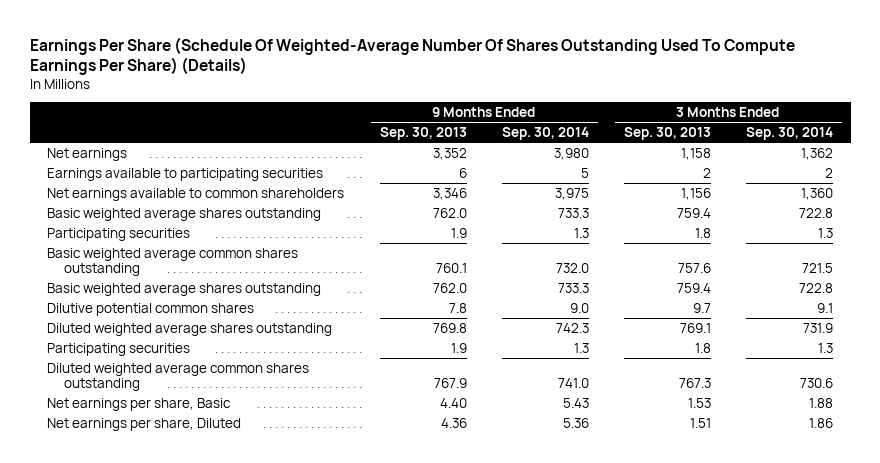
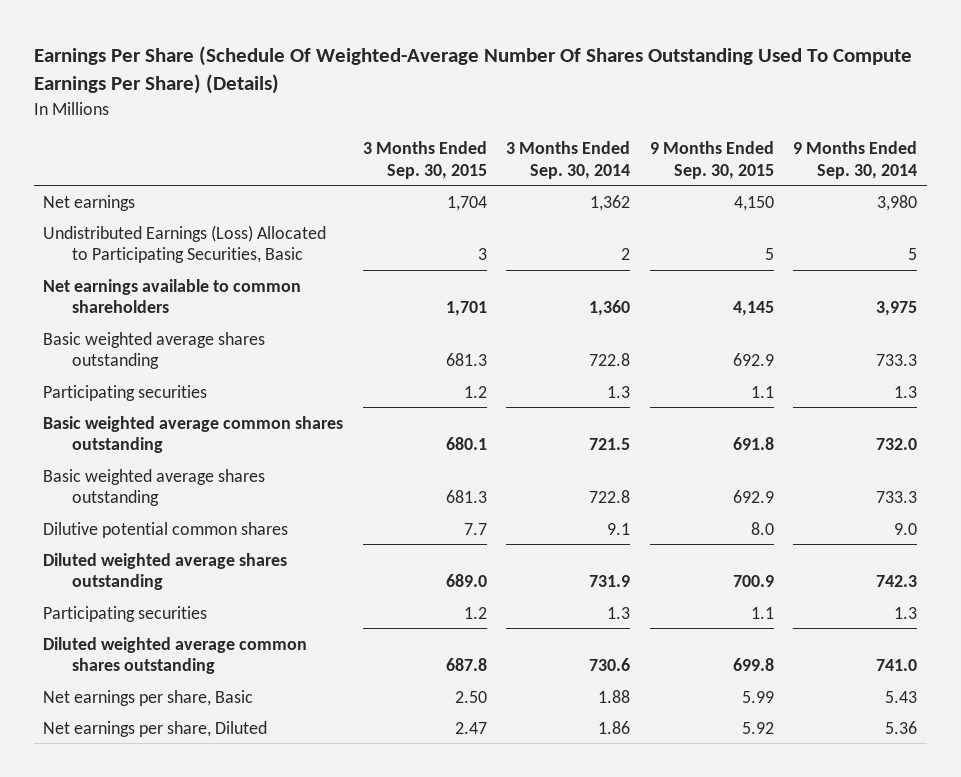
[379,127,467,141] Sep. 30, 2013 -> none
[623,127,711,141] Sep. 30, 2013 -> none
none -> [362,141,487,179] 3 Months Ended Sep. 30, 2015
none -> [649,141,774,179] 9 Months Ended Sep. 30, 2015
[47,167,324,181] Earnings available to participating securities -> none
none -> [43,224,327,263] Undistributed Earnings (Loss) Allocated to Participating Securities, Basic

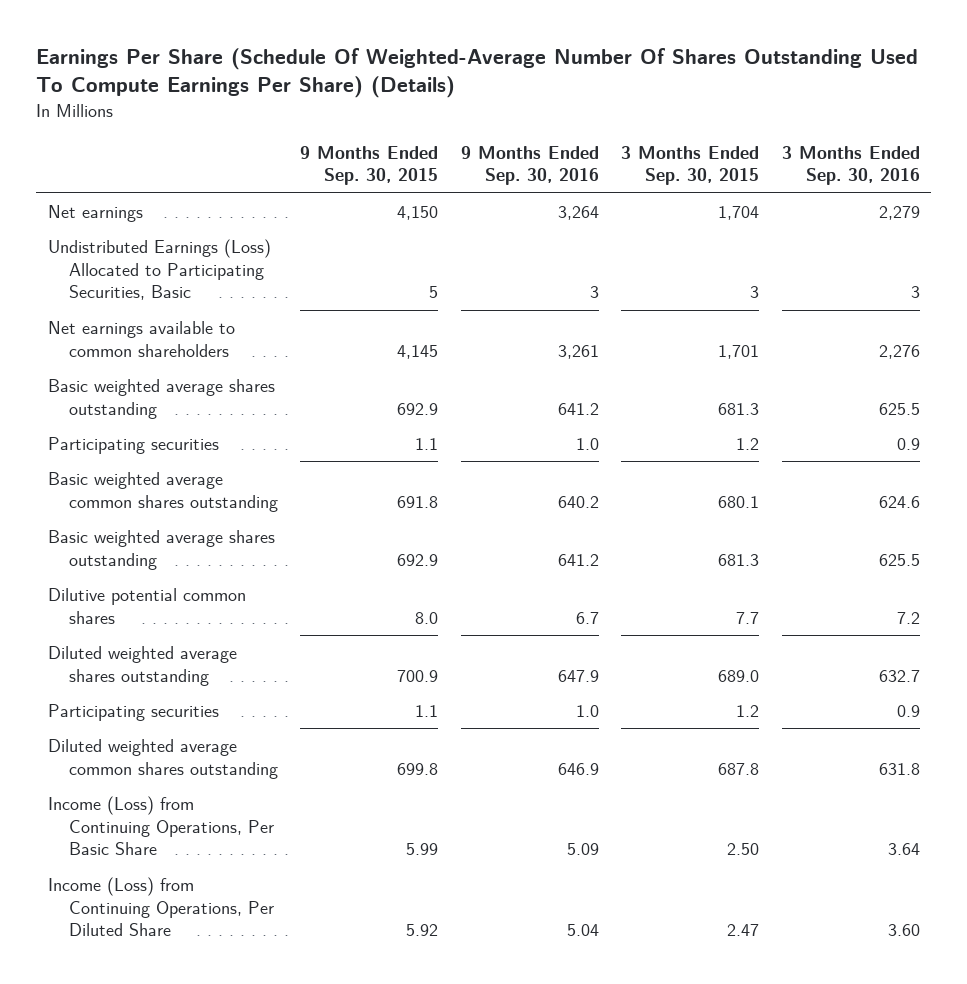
[506,141,631,179] 3 Months Ended Sep. 30, 2014 -> none
[793,141,918,179] 9 Months Ended Sep. 30, 2014 -> none
none -> [460,145,599,186] 9 Months Ended Sep. 30, 2016
none -> [781,145,920,186] 3 Months Ended Sep. 30, 2016
[43,689,254,706] Net earnings per share, Basic -> [47,796,274,856] Income (Loss) from Continuing Operations, Per Basic Share
[43,720,268,737] Net earnings per share, Diluted -> [47,877,274,937] Income (Loss) from Continuing Operations, Per Diluted Share

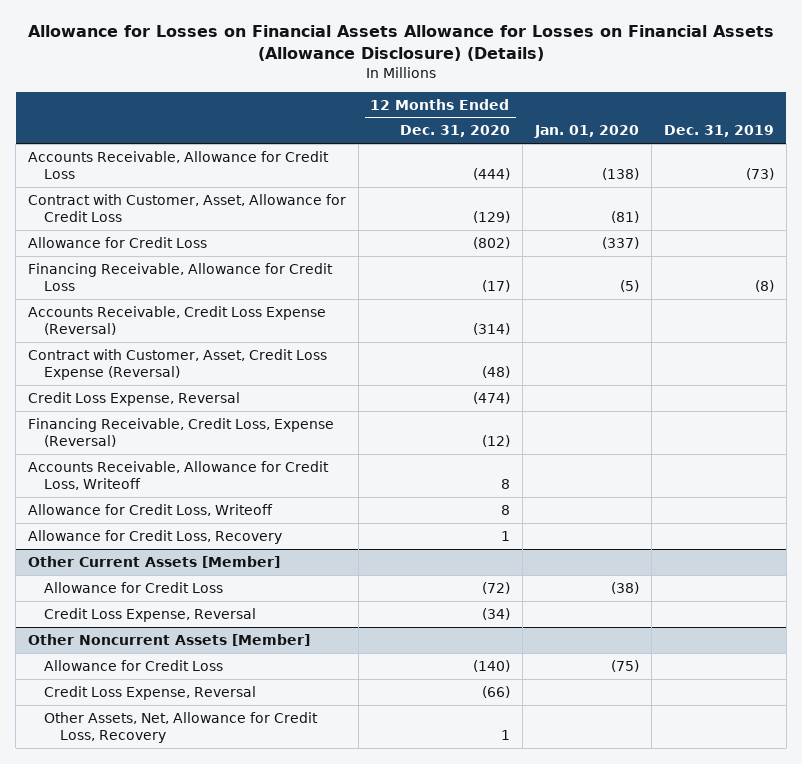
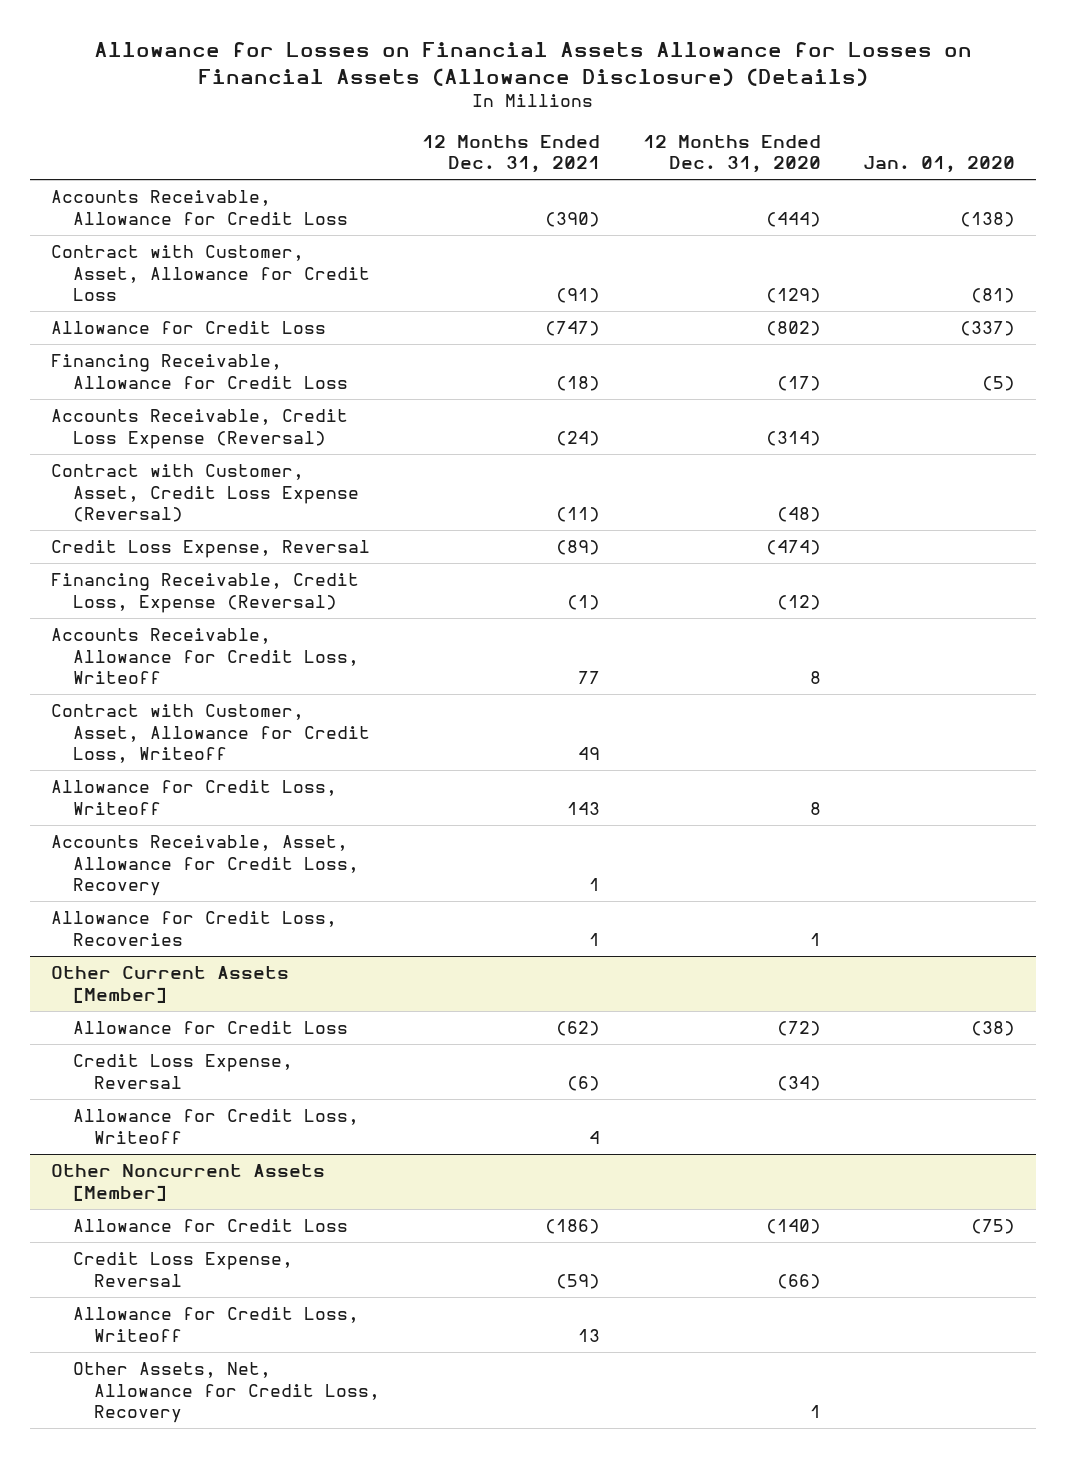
[663,125,774,138] Dec. 31, 2019 -> none
none -> [422,134,601,174] 12 Months Ended Dec. 31, 2021
none -> [51,704,370,763] Contract with Customer, Asset, Allowance for Credit Loss, Writeoff
none -> [51,835,359,896] Accounts Receivable, Asset, Allowance for Credit Loss, Recovery
[28,530,283,545] Allowance for Credit Loss, Recovery -> [51,911,338,946] Allowance for Credit Loss, Recoveries
none -> [72,1109,359,1144] Allowance for Credit Loss, Writeoff
none -> [72,1307,359,1342] Allowance for Credit Loss, Writeoff

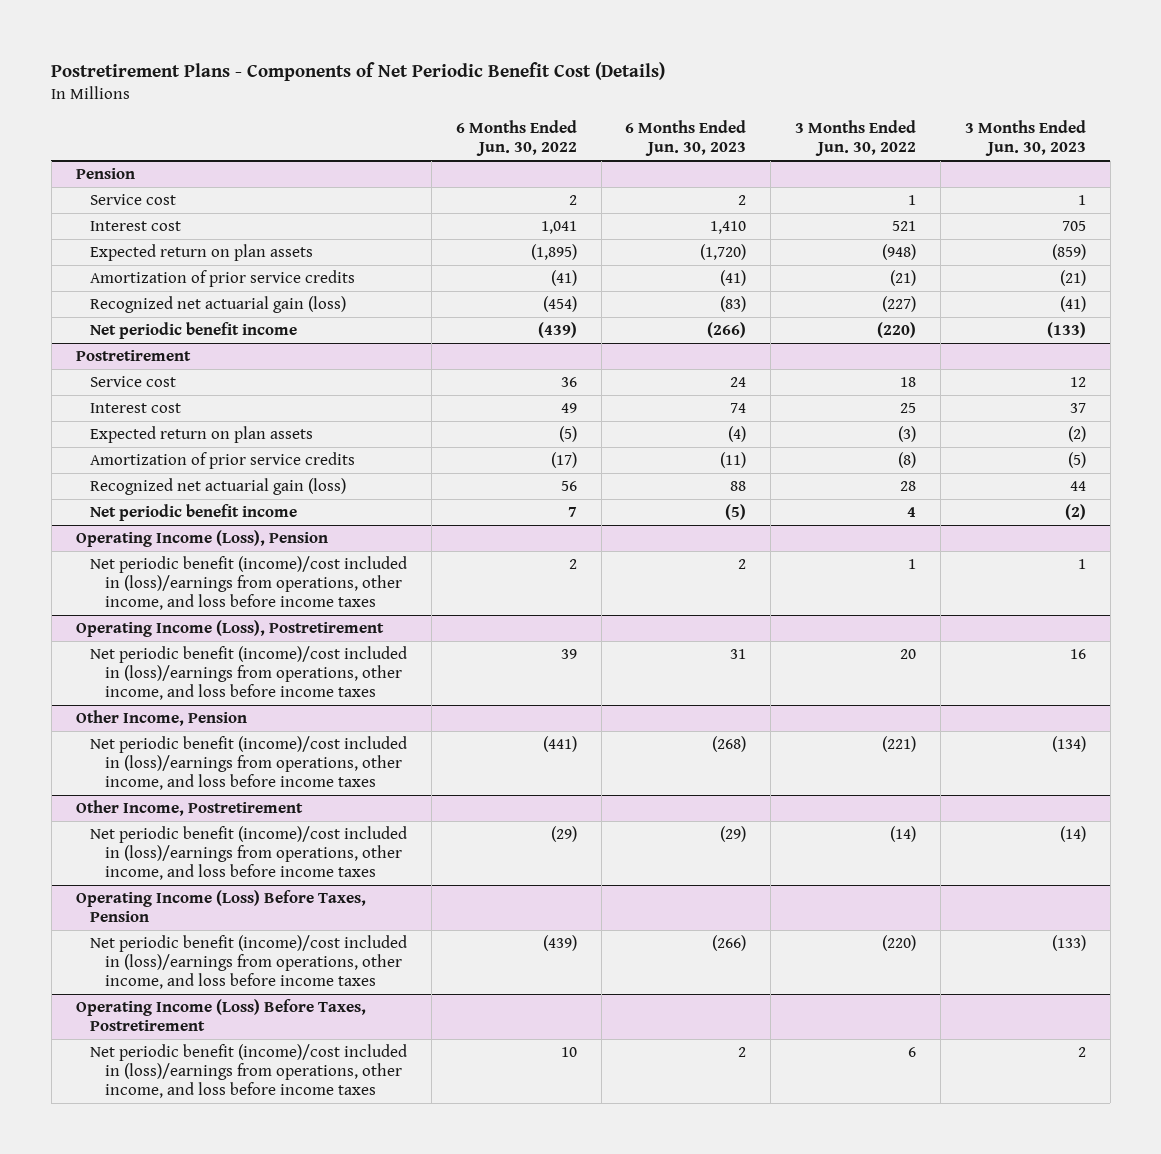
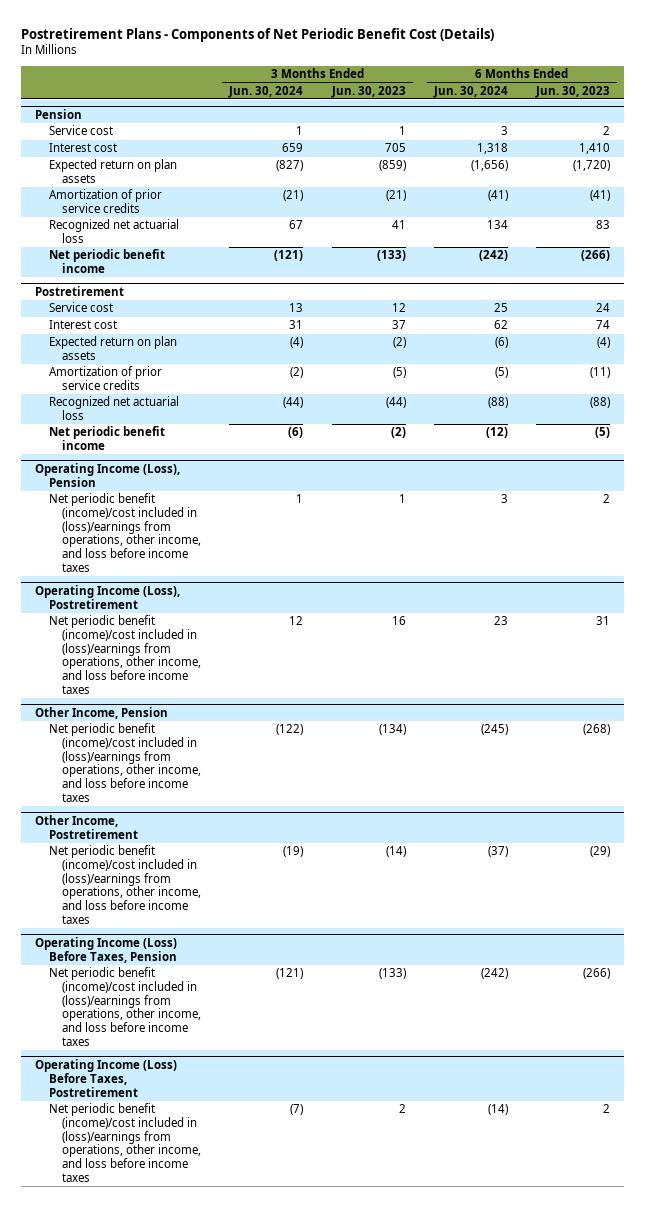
[455,120,577,157] 6 Months Ended Jun. 30, 2022 -> none
[795,120,917,157] 3 Months Ended Jun. 30, 2022 -> none
none -> [228,85,304,98] Jun. 30, 2024
none -> [432,85,508,98] Jun. 30, 2024
[90,296,347,314] Recognized net actuarial gain (loss) -> [48,219,179,244] Recognized net actuarial loss
[720,296,747,313] (83) -> [596,220,611,230] 83
[1059,296,1086,313] (41) -> [391,220,406,230] 41
[90,478,347,496] Recognized net actuarial gain (loss) -> [48,396,179,421] Recognized net actuarial loss
[730,481,747,492] 88 -> [590,397,611,409] (88)
[1069,481,1086,492] 44 -> [385,397,406,409] (44)

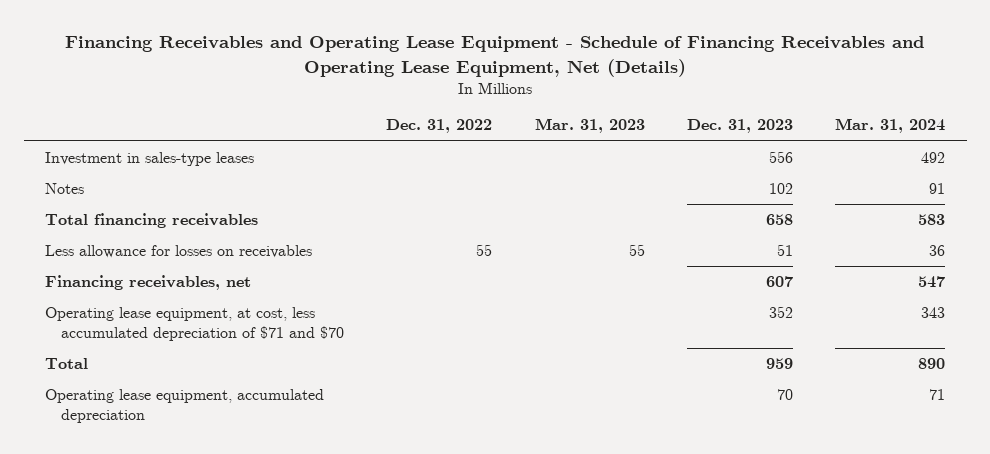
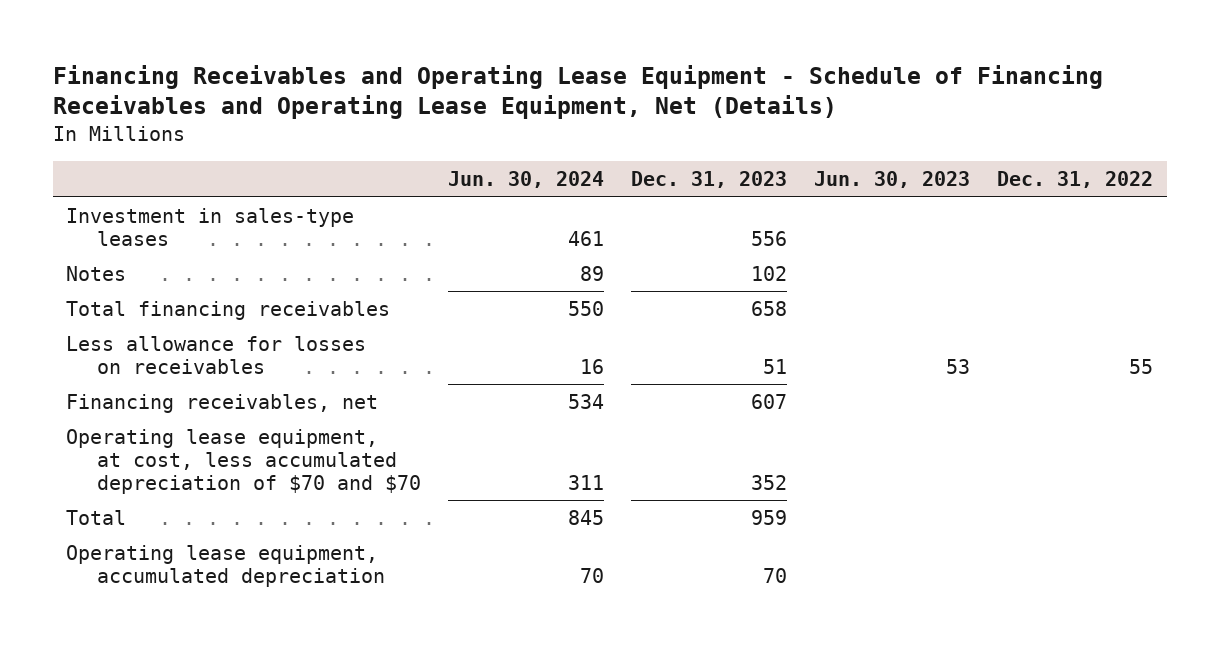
[534,118,645,134] Mar. 31, 2023 -> none
[835,118,946,134] Mar. 31, 2024 -> none
none -> [448,171,605,189] Jun. 30, 2024
none -> [814,171,971,189] Jun. 30, 2023
[44,306,344,341] Operating lease equipment, at cost, less accumulated depreciation of $71 and $70 -> [66,428,422,494] Operating lease equipment, at cost, less accumulated depreciation of $70 and $70

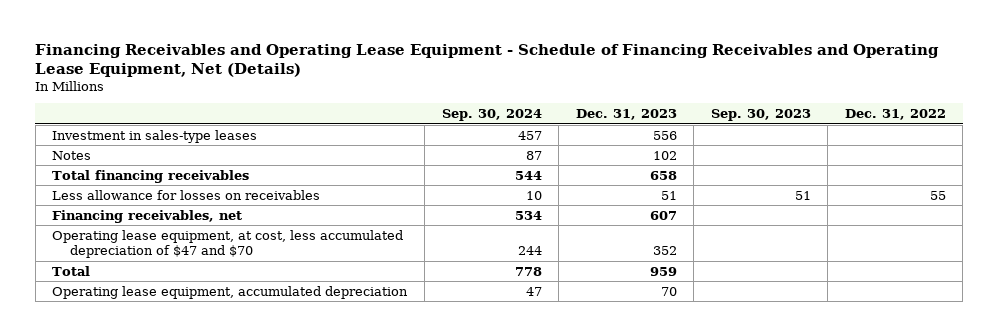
[448,171,605,189] Jun. 30, 2024 -> none
[814,171,971,189] Jun. 30, 2023 -> none
none -> [441,109,542,122] Sep. 30, 2024
none -> [710,109,811,122] Sep. 30, 2023
[66,428,422,494] Operating lease equipment, at cost, less accumulated depreciation of $70 and $70 -> [52,229,404,259] Operating lease equipment, at cost, less accumulated depreciation of $47 and $70

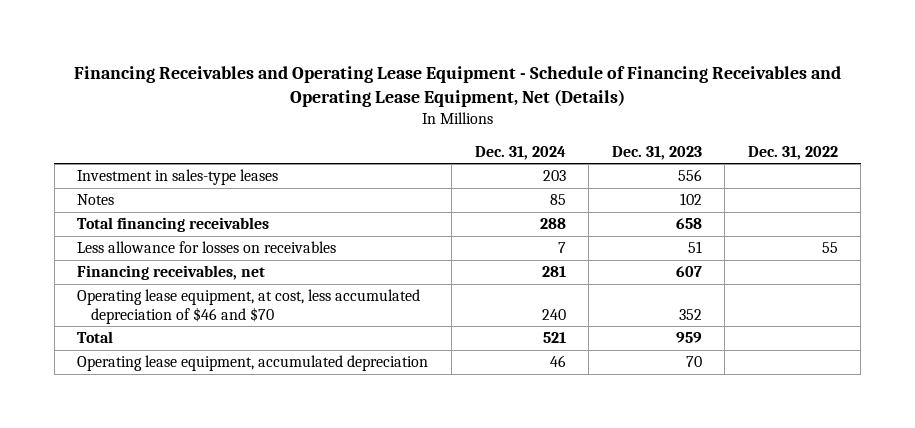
[441,109,542,122] Sep. 30, 2024 -> none
[710,109,811,122] Sep. 30, 2023 -> none
none -> [474,145,566,160] Dec. 31, 2024
[52,229,404,259] Operating lease equipment, at cost, less accumulated depreciation of $47 and $70 -> [77,289,421,324] Operating lease equipment, at cost, less accumulated depreciation of $46 and $70

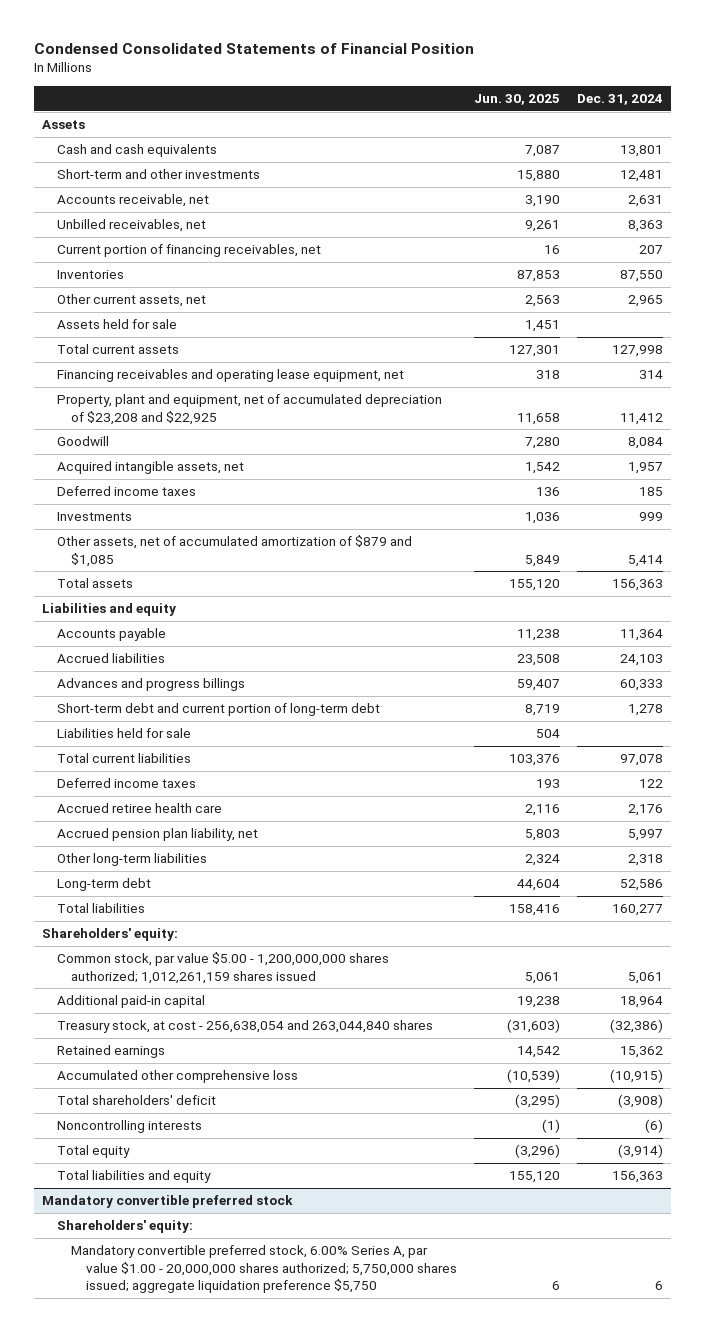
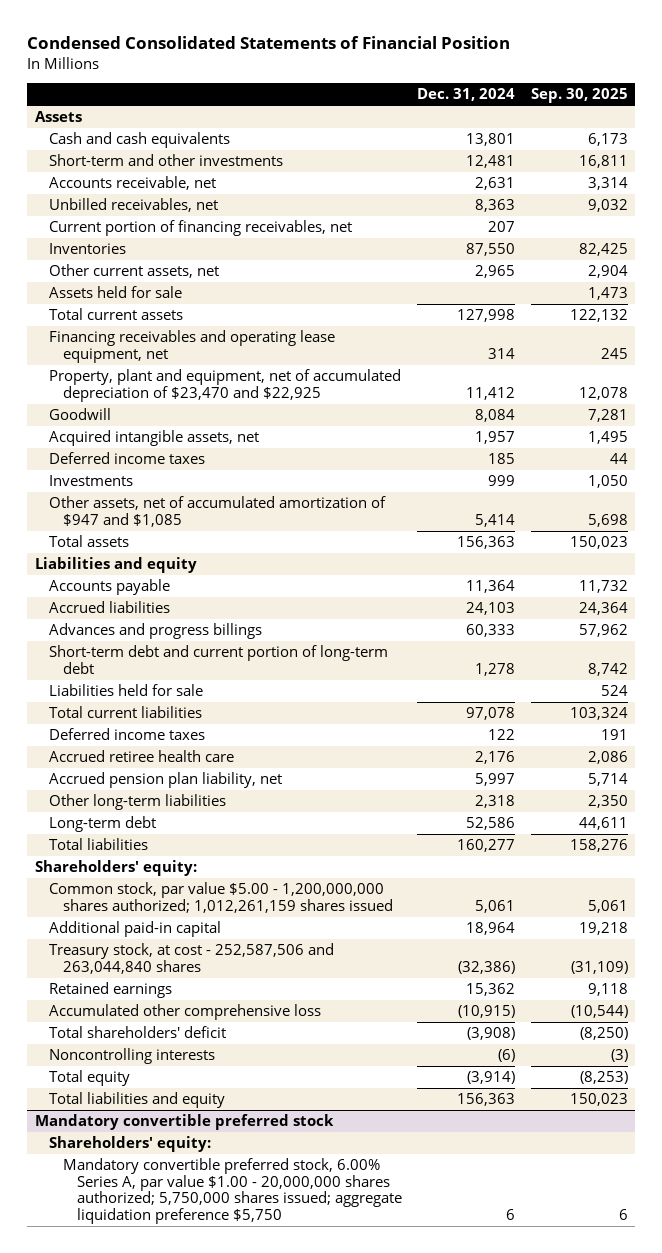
[473,93,560,105] Jun. 30, 2025 -> none
none -> [530,88,628,104] Sep. 30, 2025
[56,394,442,425] Property, plant and equipment, net of accumulated depreciation of $23,208 and $22,925 -> [48,369,401,402] Property, plant and equipment, net of accumulated depreciation of $23,470 and $22,925
[56,535,412,567] Other assets, net of accumulated amortization of $879 and $1,085 -> [48,496,386,527] Other assets, net of accumulated amortization of $947 and $1,085
[56,1020,433,1034] Treasury stock, at cost - 256,638,054 and 263,044,840 shares -> [48,943,334,974] Treasury stock, at cost - 252,587,506 and 263,044,840 shares

